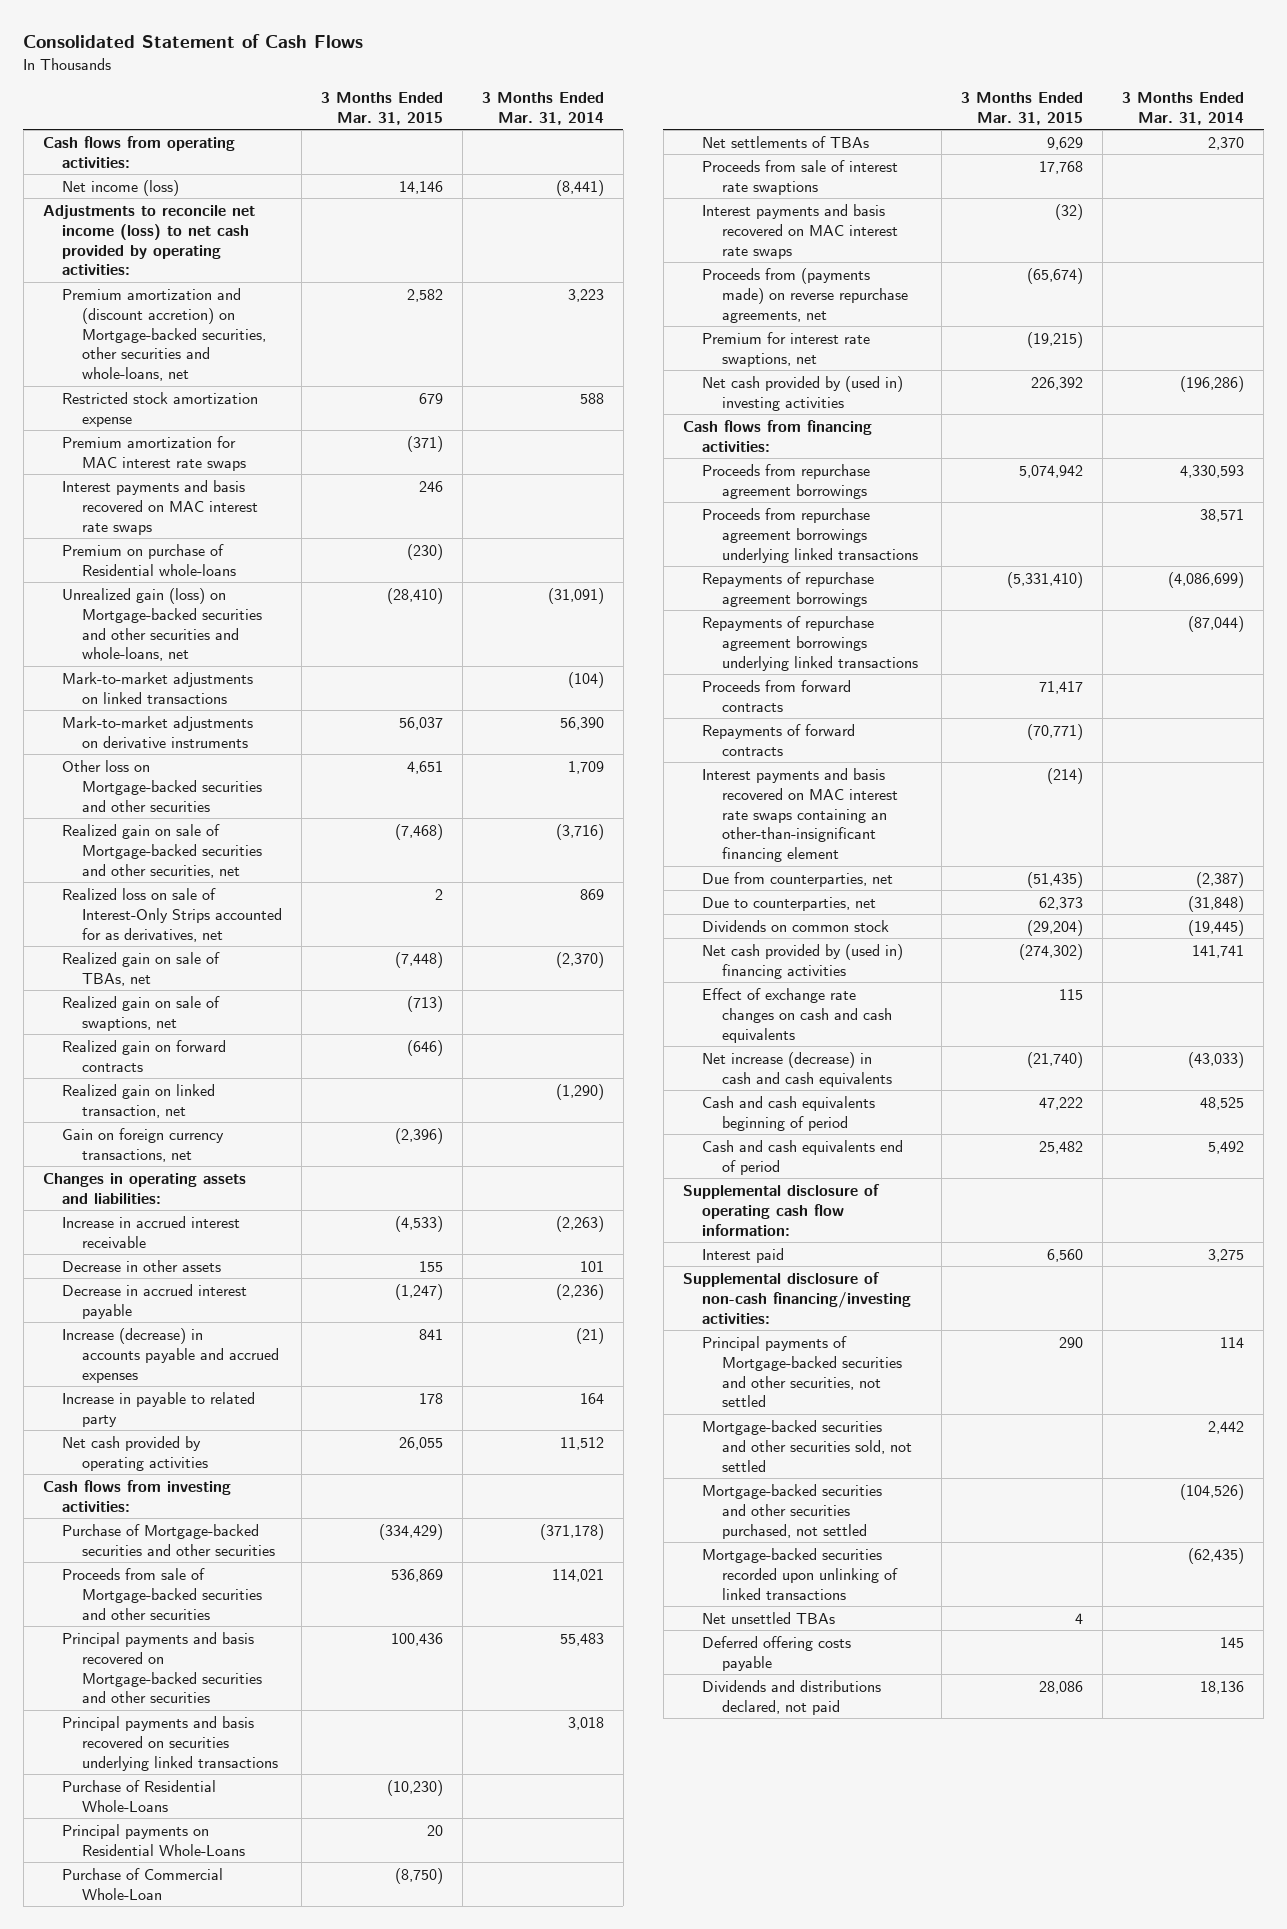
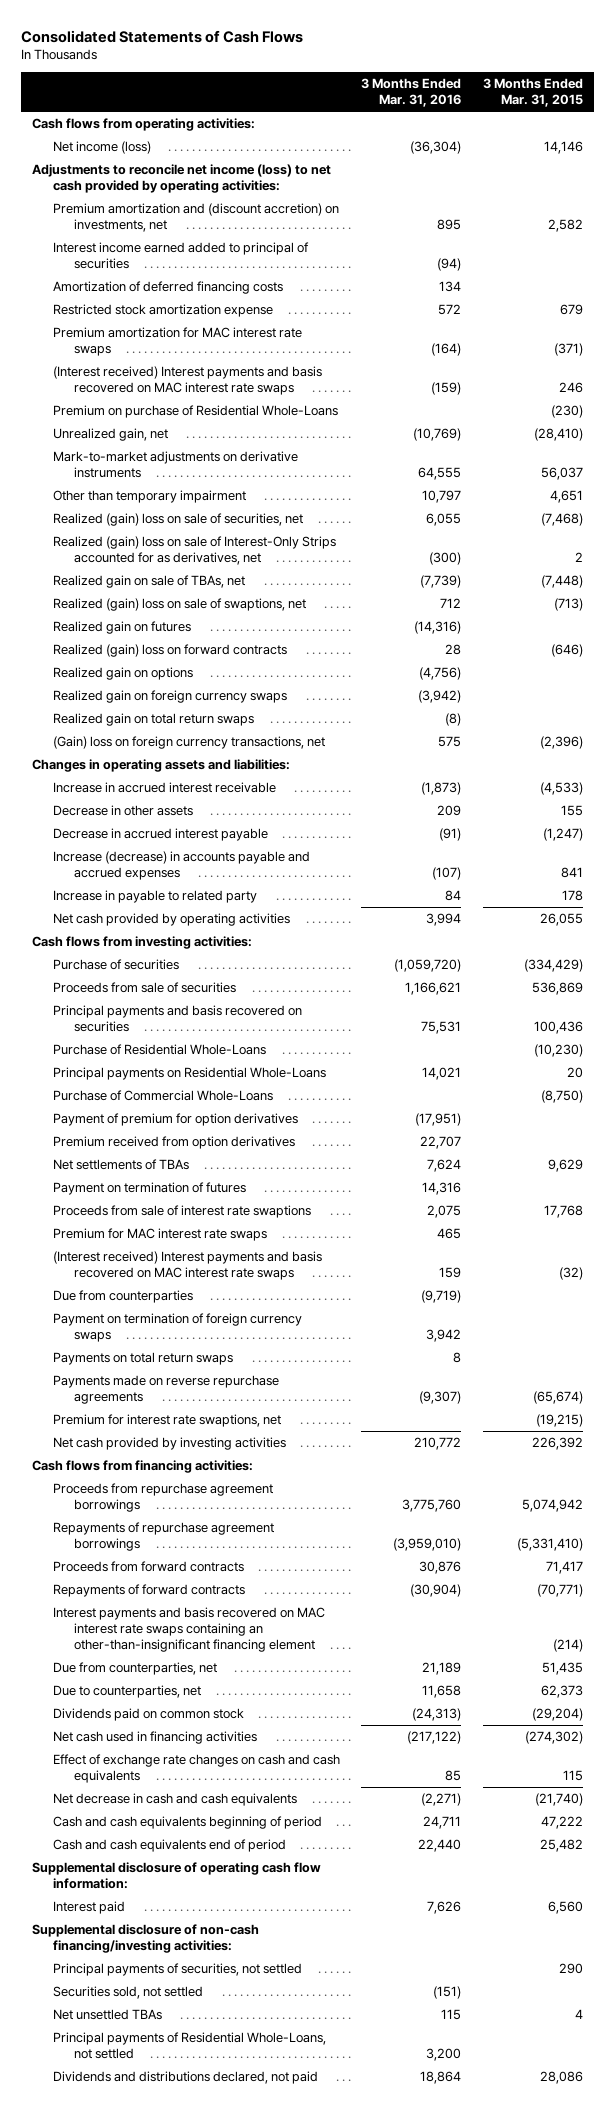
[23,33,364,48] Consolidated Statement of Cash Flows -> [21,29,304,43] Consolidated Statements of Cash Flows
[481,92,604,126] 3 Months Ended Mar. 31, 2014 -> none
none -> [361,78,462,108] 3 Months Ended Mar. 31, 2016
[62,287,266,382] Premium amortization and (discount accretion) on Mortgage-backed securities, other securities and whole-loans, net -> [52,202,339,233] Premium amortization and (discount accretion) on investments, net
none -> [52,241,309,270] Interest income earned added to principal of securities
none -> [52,280,283,294] Amortization of deferred financing costs
[62,671,254,704] Mark-to-market adjustments on linked transactions -> none
[62,479,258,535] Interest payments and basis recovered on MAC interest rate swaps -> [52,365,322,396] (Interest received) Interest payments and basis recovered on MAC interest rate swaps
[62,543,236,576] Premium on purchase of Residential whole-loans -> [52,404,338,418] Premium on purchase of Residential Whole-Loans
[62,587,262,662] Unrealized gain (loss) on Mortgage-backed securities and other securities and whole-loans, net -> [52,427,168,441] Unrealized gain, net
[62,759,262,812] Other loss on Mortgage-backed securities and other securities -> [52,489,246,503] Other than temporary impairment
[62,823,262,878] Realized gain on sale of Mortgage-backed securities and other securities, net -> [52,512,303,526] Realized (gain) loss on sale of securities, net
[62,887,282,942] Realized loss on sale of Interest-Only Strips accounted for as derivatives, net -> [52,535,336,566] Realized (gain) loss on sale of Interest-Only Strips accounted for as derivatives, net
[62,1083,216,1118] Realized gain on linked transaction, net -> none
[62,995,221,1031] Realized gain on sale of swaptions, net -> [52,597,306,611] Realized (gain) loss on sale of swaptions, net
none -> [52,620,191,634] Realized gain on futures
[62,1039,227,1072] Realized gain on forward contracts -> [52,643,287,657] Realized (gain) loss on forward contracts
none -> [52,666,193,680] Realized gain on options
none -> [52,689,287,703] Realized gain on foreign currency swaps
none -> [52,712,254,726] Realized gain on total return swaps
[62,1127,225,1162] Gain on foreign currency transactions, net -> [52,735,325,749] (Gain) loss on foreign currency transactions, net
[62,1715,278,1771] Principal payments and basis recovered on securities underlying linked transactions -> none
[62,1523,275,1556] Purchase of Mortgage-backed securities and other securities -> [52,958,179,970] Purchase of securities
[62,1567,262,1620] Proceeds from sale of Mortgage-backed securities and other securities -> [52,981,236,993] Proceeds from sale of securities
[62,1631,262,1704] Principal payments and basis recovered on Mortgage-backed securities and other securities -> [52,1004,302,1033] Principal payments and basis recovered on securities
[62,1867,224,1900] Purchase of Commercial Whole-Loan -> [52,1089,273,1101] Purchase of Commercial Whole-Loans
none -> [52,1112,298,1126] Payment of premium for option derivatives
none -> [52,1135,295,1149] Premium received from option derivatives
none -> [52,1181,246,1195] Payment on termination of futures
none -> [52,1227,267,1241] Premium for MAC interest rate swaps
[702,203,899,259] Interest payments and basis recovered on MAC interest rate swaps -> [52,1250,322,1281] (Interest received) Interest payments and basis recovered on MAC interest rate swaps
none -> [52,1289,193,1303] Due from counterparties
none -> [52,1312,302,1343] Payment on termination of foreign currency swaps
none -> [52,1351,233,1365] Payments on total return swaps
[702,267,909,323] Proceeds from (payments made) on reverse repurchase agreements, net -> [52,1374,279,1405] Payments made on reverse repurchase agreements
[702,375,904,411] Net cash provided by (used in) investing activities -> [52,1436,286,1450] Net cash provided by investing activities
[702,507,919,563] Proceeds from repurchase agreement borrowings underlying linked transactions -> none
[702,615,919,671] Repayments of repurchase agreement borrowings underlying linked transactions -> none
[1027,871,1084,888] (51,435) -> [541,1661,583,1675] 51,435
[702,919,890,932] Dividends on common stock -> [52,1707,244,1721] Dividends paid on common stock
[702,943,904,979] Net cash provided by (used in) financing activities -> [52,1730,257,1744] Net cash used in financing activities
[702,1051,893,1087] Net increase (decrease) in cash and cash equivalents -> [52,1792,297,1806] Net decrease in cash and cash equivalents
[702,1483,883,1539] Mortgage-backed securities and other securities purchased, not settled -> none
[702,1547,899,1600] Mortgage-backed securities recorded upon unlinking of linked transactions -> none
[702,1335,903,1408] Principal payments of Mortgage-backed securities and other securities, not settled -> [52,1962,302,1976] Principal payments of securities, not settled
[702,1419,913,1472] Mortgage-backed securities and other securities sold, not settled -> [52,1985,203,1999] Securities sold, not settled
[702,1635,852,1671] Deferred offering costs payable -> none
none -> [52,2031,326,2060] Principal payments of Residential Whole-Loans, not settled

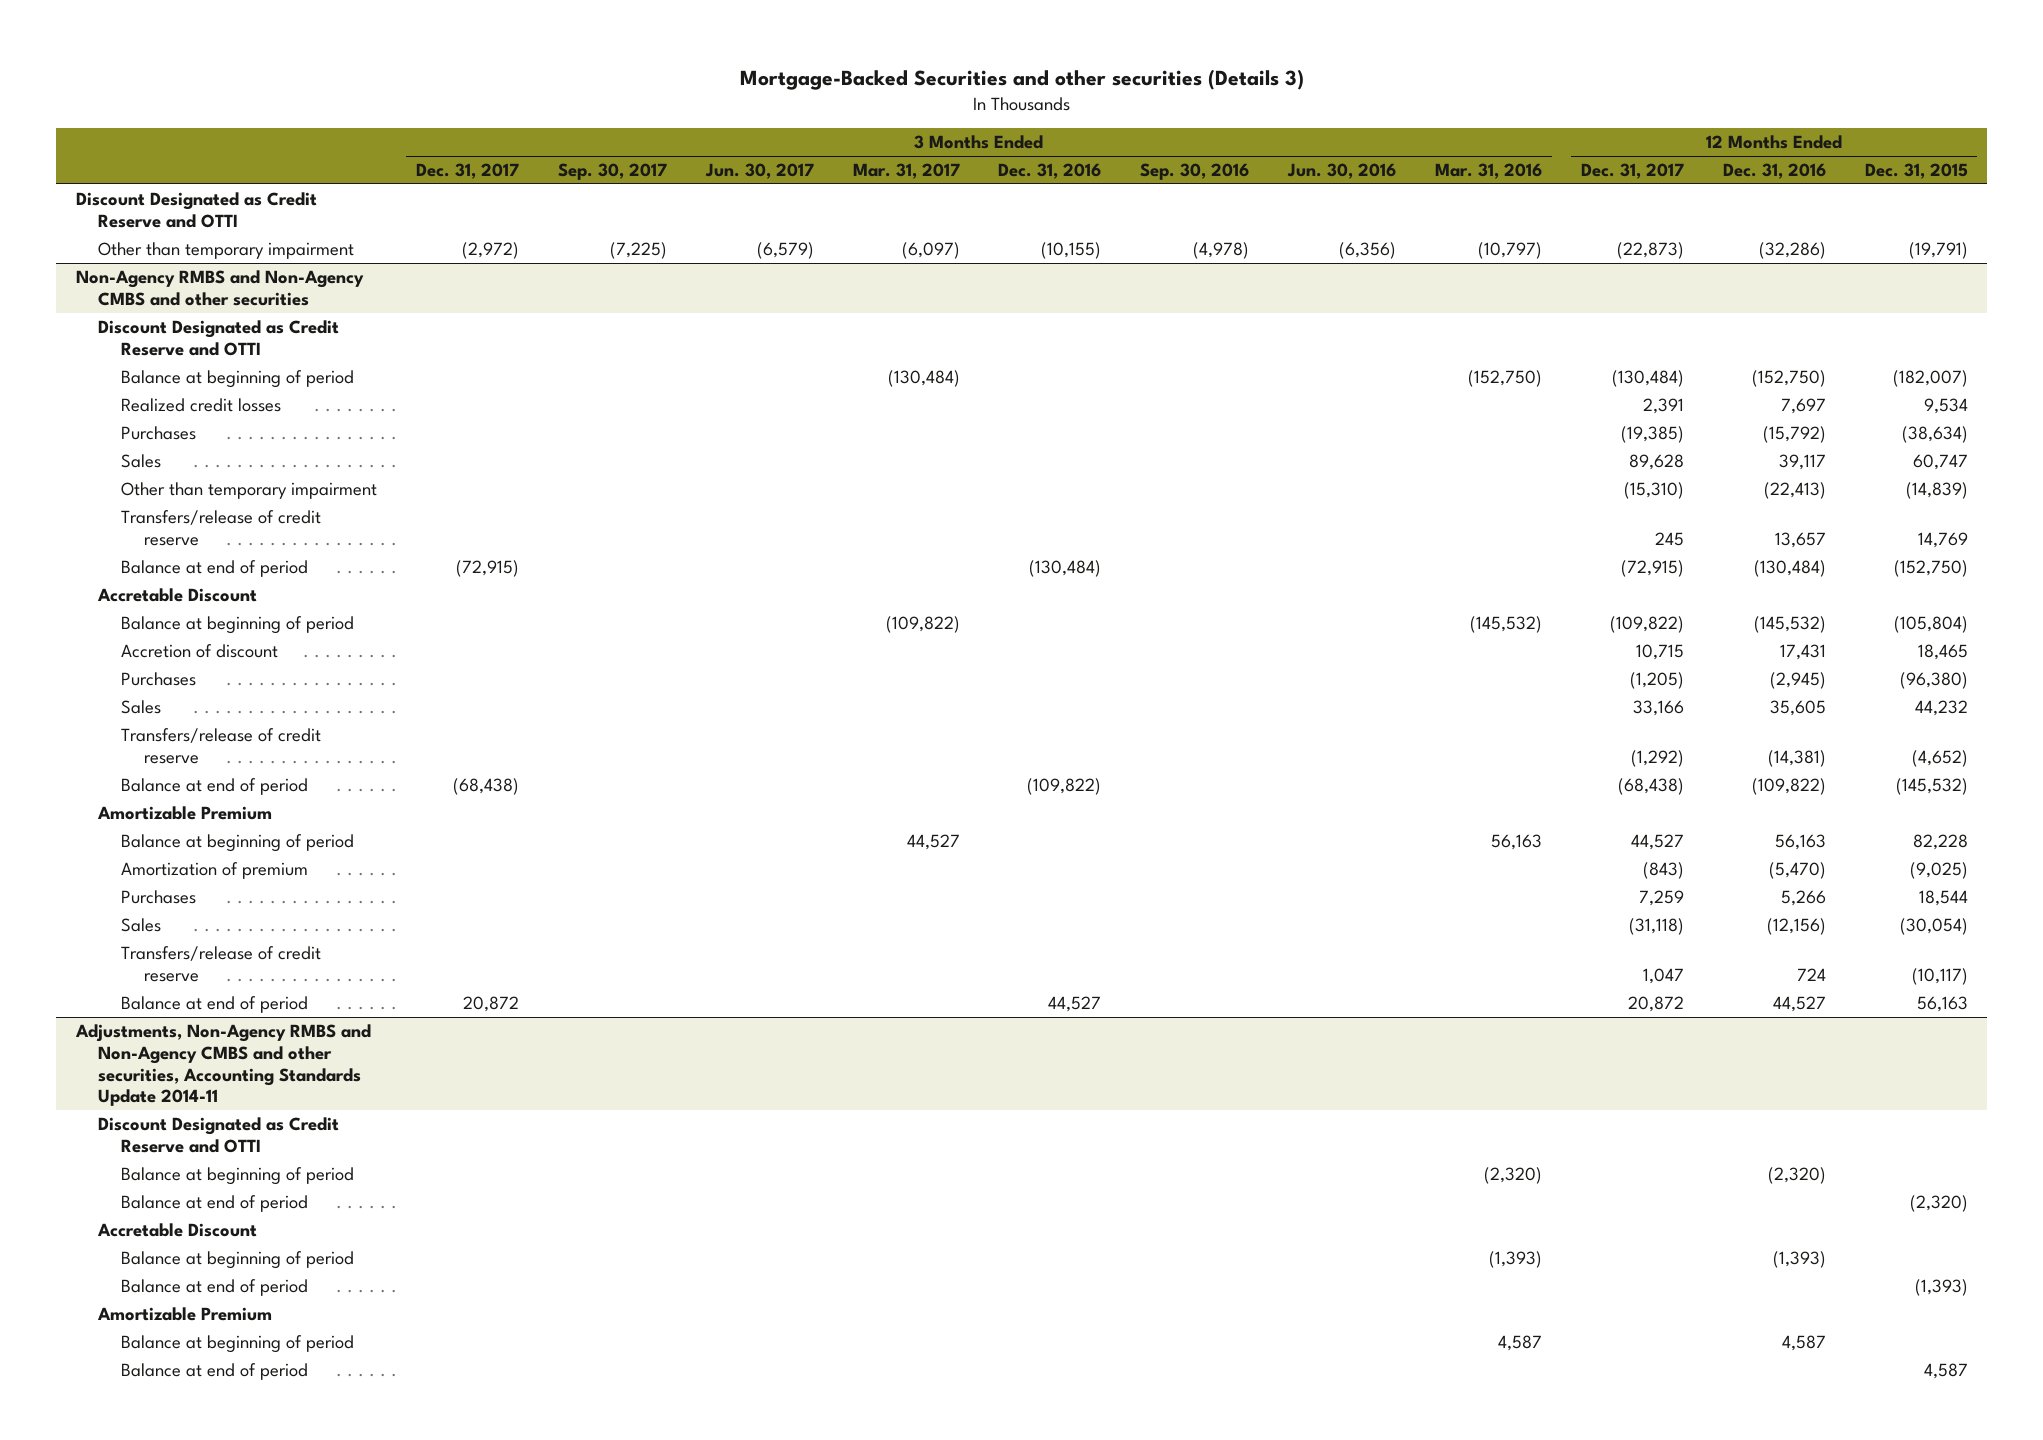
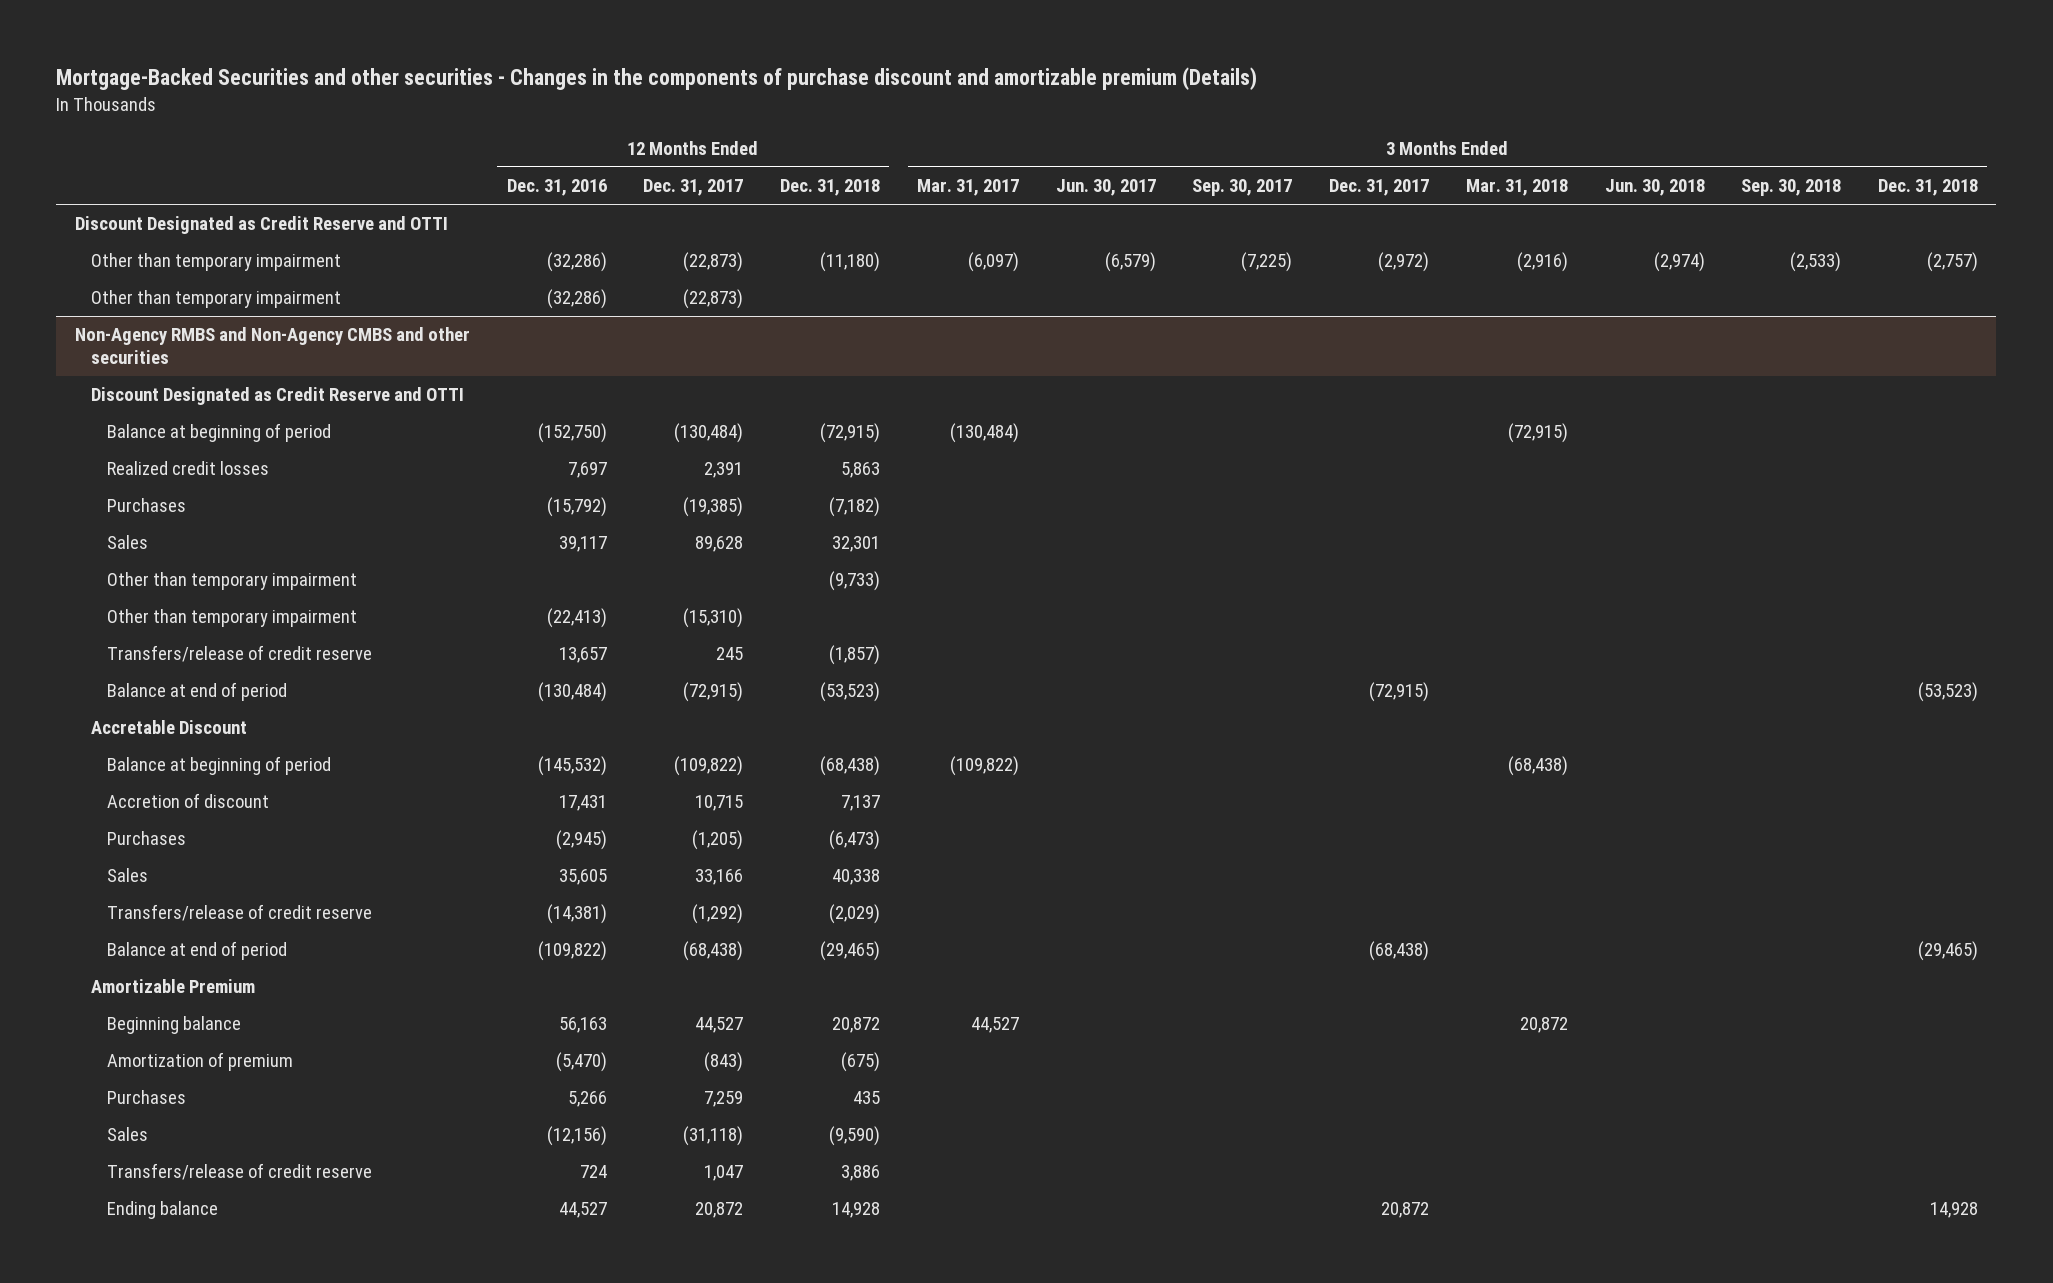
[739,69,1304,91] Mortgage-Backed Securities and other securities (Details 3) -> [56,67,1258,91] Mortgage-Backed Securities and other securities - Changes in the components of purchase discount and amortizable premium (Details)
[998,163,1102,180] Dec. 31, 2016 -> none
[1140,163,1250,181] Sep. 30, 2016 -> none
[1287,163,1397,180] Jun. 30, 2016 -> none
[1434,163,1542,180] Mar. 31, 2016 -> none
[1864,163,1968,180] Dec. 31, 2015 -> none
none -> [780,179,881,197] Dec. 31, 2018
none -> [1465,179,1568,197] Mar. 31, 2018
none -> [1604,179,1705,197] Jun. 30, 2018
none -> [1741,179,1842,197] Sep. 30, 2018
none -> [1878,179,1979,197] Dec. 31, 2018
none -> [91,290,342,309] Other than temporary impairment
none -> [107,572,358,591] Other than temporary impairment
[121,833,355,852] Balance at beginning of period -> [107,1016,242,1035] Beginning balance
[74,1023,371,1107] Adjustments, Non-Agency RMBS and Non-Agency CMBS and other securities, Accounting Standards Update 2014-11 -> none
[98,1116,340,1153] Discount Designated as Credit Reserve and OTTI -> none
[121,1166,355,1185] Balance at beginning of period -> none
[121,1194,309,1212] Balance at end of period -> none
[97,1222,258,1237] Accretable Discount -> none
[121,1250,355,1269] Balance at beginning of period -> none
[121,1278,309,1296] Balance at end of period -> none
[97,1306,273,1321] Amortizable Premium -> none
[121,1334,355,1353] Balance at beginning of period -> none
[121,1362,309,1380] Balance at end of period -> none
[121,995,309,1013] Balance at end of period -> [107,1201,219,1220] Ending balance

